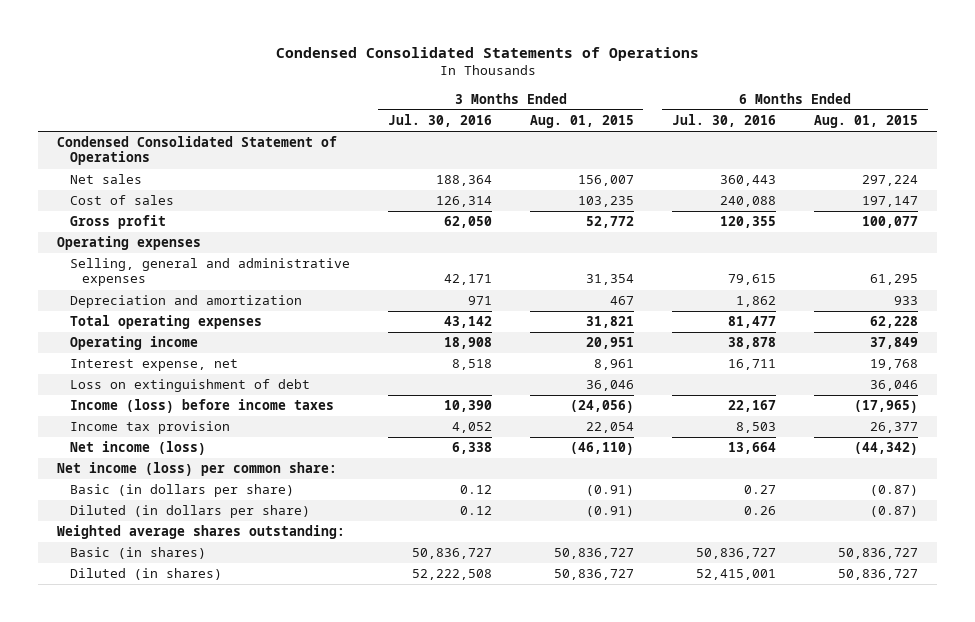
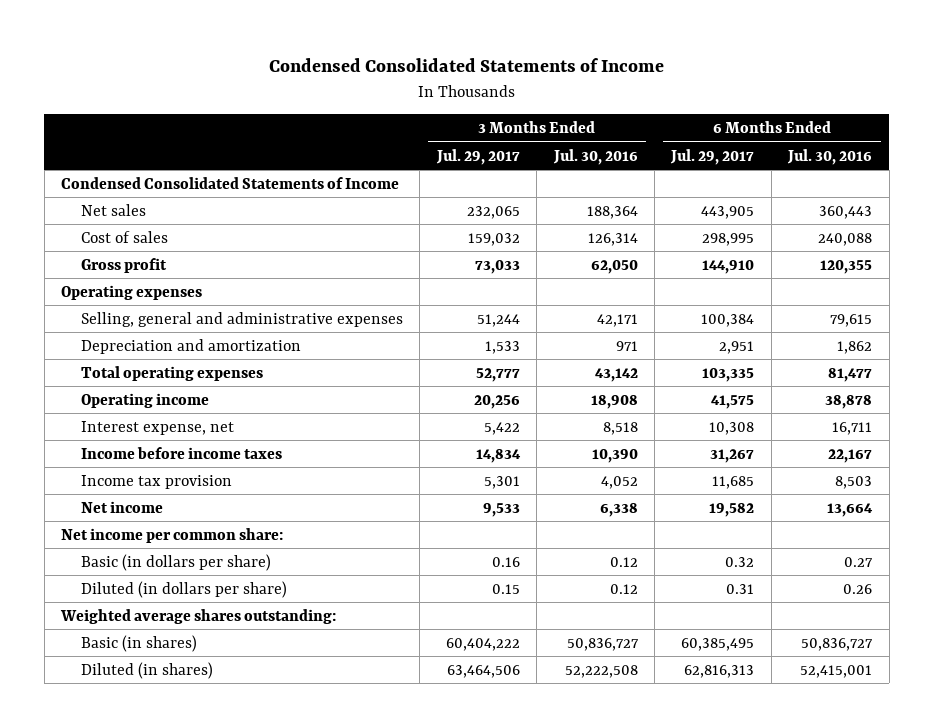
[275,47,699,62] Condensed Consolidated Statements of Operations -> [268,58,664,73] Condensed Consolidated Statements of Income
[529,114,634,128] Aug. 01, 2015 -> none
[814,114,919,128] Aug. 01, 2015 -> none
none -> [435,148,520,165] Jul. 29, 2017
none -> [670,148,755,165] Jul. 29, 2017
[57,136,338,166] Condensed Consolidated Statement of Operations -> [61,176,400,189] Condensed Consolidated Statements of Income
[69,379,310,393] Loss on extinguishment of debt -> none
[69,399,334,414] Income (loss) before income taxes -> [80,446,282,459] Income before income taxes
[69,441,206,456] Net income (loss) -> [80,500,163,513] Net income
[57,462,338,477] Net income (loss) per common share: -> [61,527,284,543] Net income per common share:

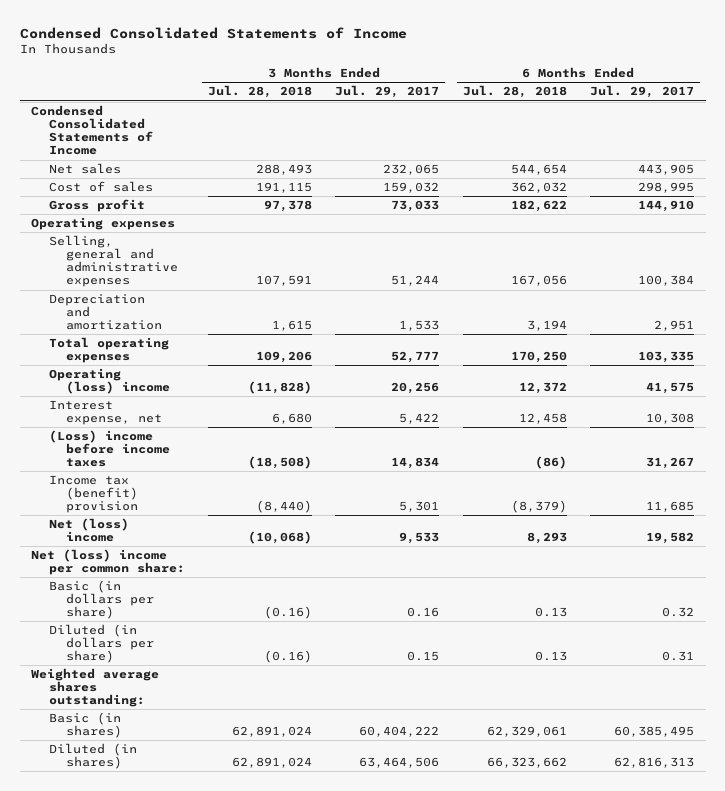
[552,148,638,165] Jul. 30, 2016 -> none
[787,148,873,165] Jul. 30, 2016 -> none
none -> [207,85,312,99] Jul. 28, 2018
none -> [462,85,567,99] Jul. 28, 2018
[80,392,209,408] Operating income -> [48,368,170,395] Operating (loss) income
[80,446,282,459] Income before income taxes -> [48,430,170,468] (Loss) income before income taxes
[80,474,232,489] Income tax provision -> [48,475,138,514] Income tax (benefit) provision
[80,500,163,513] Net income -> [48,518,129,543] Net (loss) income
[61,527,284,543] Net income per common share: -> [31,549,185,576] Net (loss) income per common share:

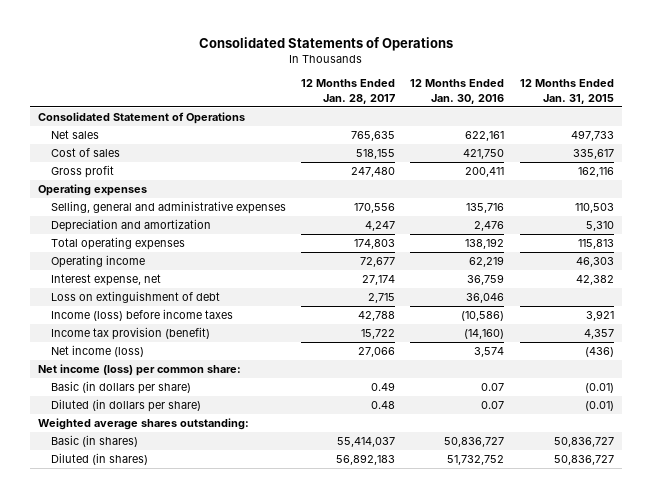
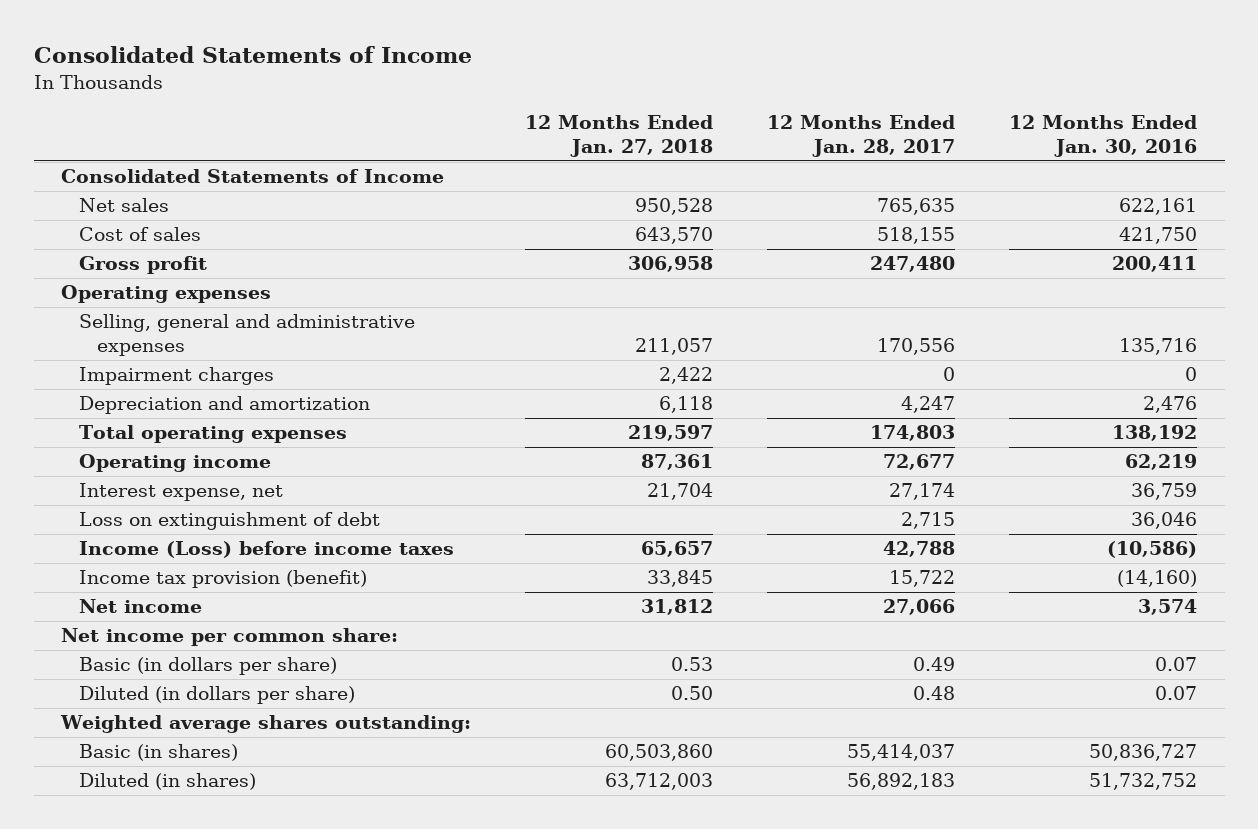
[198,36,453,51] Consolidated Statements of Operations -> [33,46,472,64] Consolidated Statements of Income
[519,79,614,104] 12 Months Ended Jan. 31, 2015 -> none
none -> [525,115,714,158] 12 Months Ended Jan. 27, 2018
[38,112,246,125] Consolidated Statement of Operations -> [61,169,445,184] Consolidated Statements of Income
none -> [78,367,274,386] Impairment charges
[50,309,233,322] Income (loss) before income taxes -> [78,541,454,559] Income (Loss) before income taxes
[50,345,144,358] Net income (loss) -> [78,599,202,614] Net income
[38,364,242,377] Net income (loss) per common share: -> [61,628,399,647] Net income per common share:

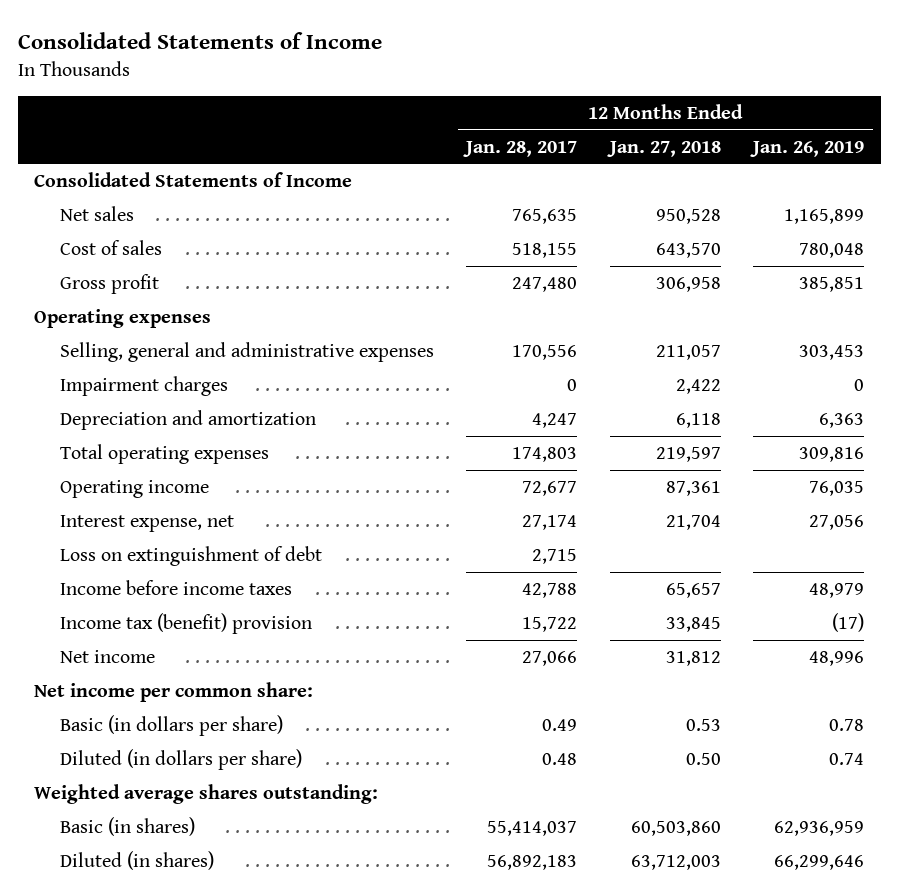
[1009,115,1198,158] 12 Months Ended Jan. 30, 2016 -> none
none -> [750,140,865,157] Jan. 26, 2019
[78,541,454,559] Income (Loss) before income taxes -> [59,579,292,595] Income before income taxes
[78,570,367,589] Income tax provision (benefit) -> [59,612,312,634] Income tax (benefit) provision

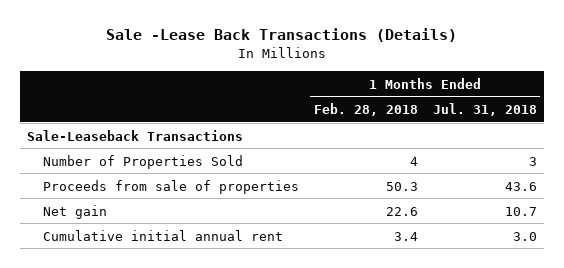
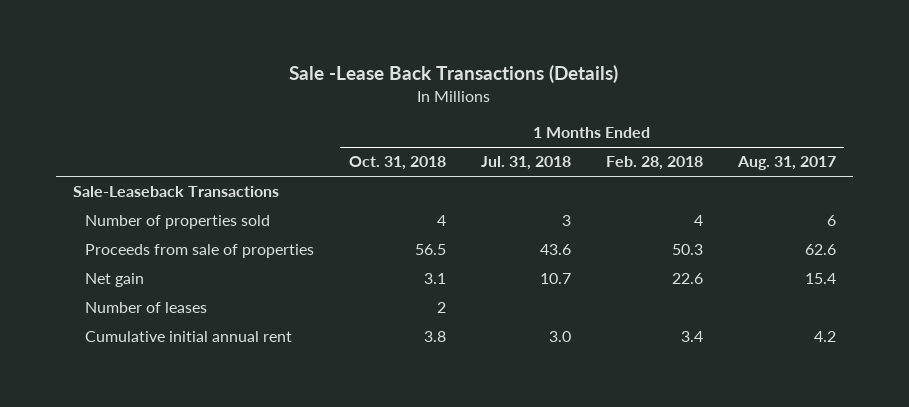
none -> [348,156,446,171] Oct. 31, 2018
none -> [736,156,836,171] Aug. 31, 2017
[42,154,243,169] Number of Properties Sold -> [84,215,270,230] Number of properties sold
none -> [84,302,207,314] Number of leases

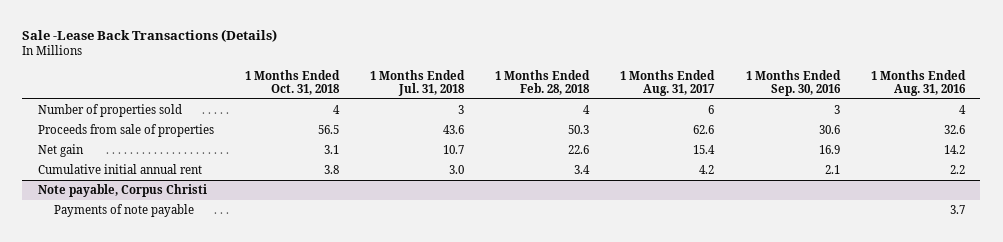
none -> [745,70,841,97] 1 Months Ended Sep. 30, 2016
none -> [870,70,966,97] 1 Months Ended Aug. 31, 2016
[73,186,280,198] Sale-Leaseback Transactions -> none
[84,302,207,314] Number of leases -> none
none -> [37,183,207,197] Note payable, Corpus Christi
none -> [53,203,194,217] Payments of note payable

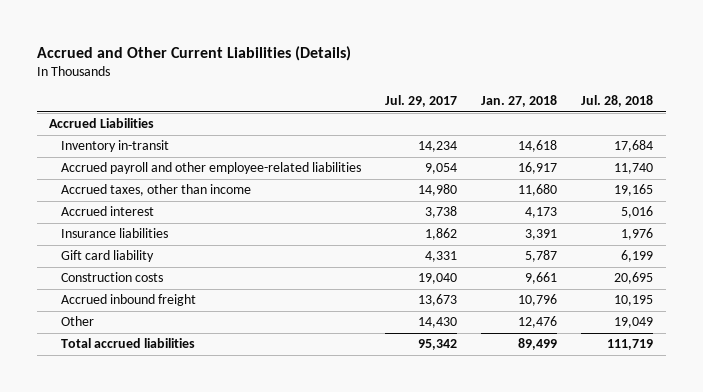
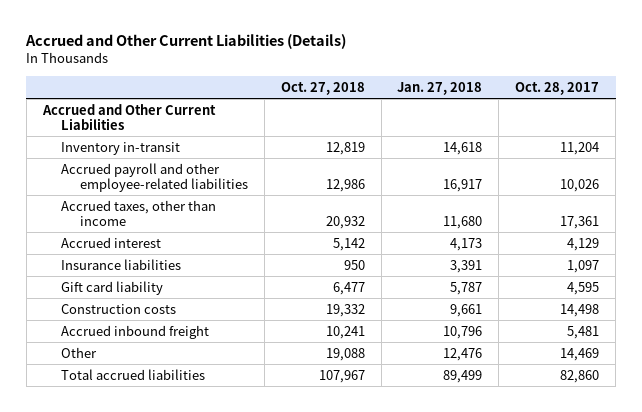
[385,94,458,107] Jul. 29, 2017 -> none
[581,94,654,107] Jul. 28, 2018 -> none
none -> [280,81,365,95] Oct. 27, 2018
none -> [515,81,600,95] Oct. 28, 2017
[49,118,155,129] Accrued Liabilities -> [41,103,216,130] Accrued and Other Current Liabilities

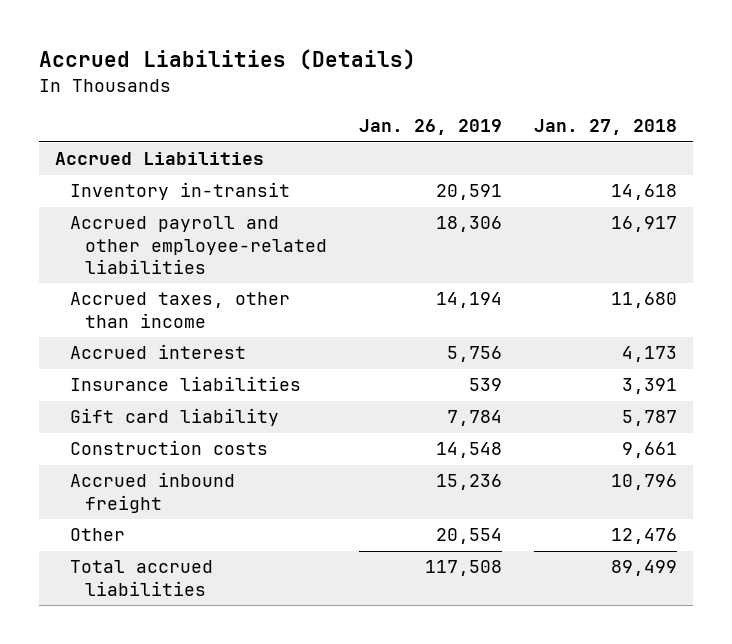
[25,33,347,49] Accrued and Other Current Liabilities (Details) -> [39,49,417,71] Accrued Liabilities (Details)
[280,81,365,95] Oct. 27, 2018 -> none
[515,81,600,95] Oct. 28, 2017 -> none
none -> [359,119,503,136] Jan. 26, 2019
[41,103,216,130] Accrued and Other Current Liabilities -> [55,152,265,166] Accrued Liabilities

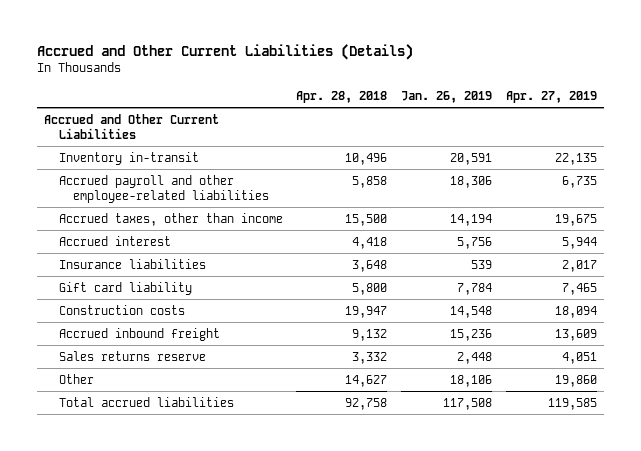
[39,49,417,71] Accrued Liabilities (Details) -> [37,43,414,60] Accrued and Other Current Liabilities (Details)
[534,119,678,136] Jan. 27, 2018 -> none
none -> [296,90,388,103] Apr. 28, 2018
none -> [505,90,597,103] Apr. 27, 2019
[55,152,265,166] Accrued Liabilities -> [44,113,220,139] Accrued and Other Current Liabilities
none -> [58,350,206,361] Sales returns reserve
[436,528,503,545] 20,554 -> [450,374,493,387] 18,106

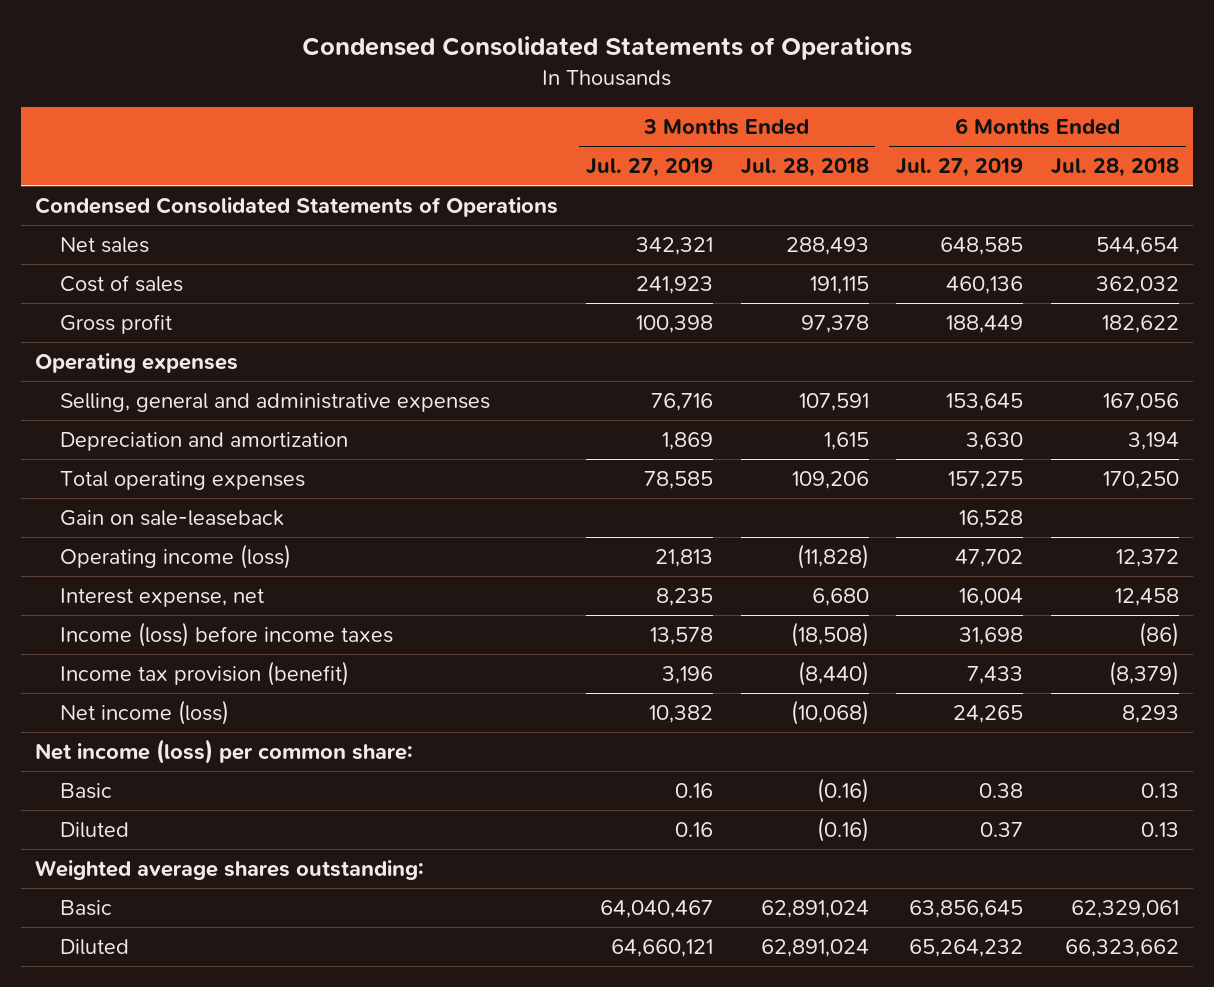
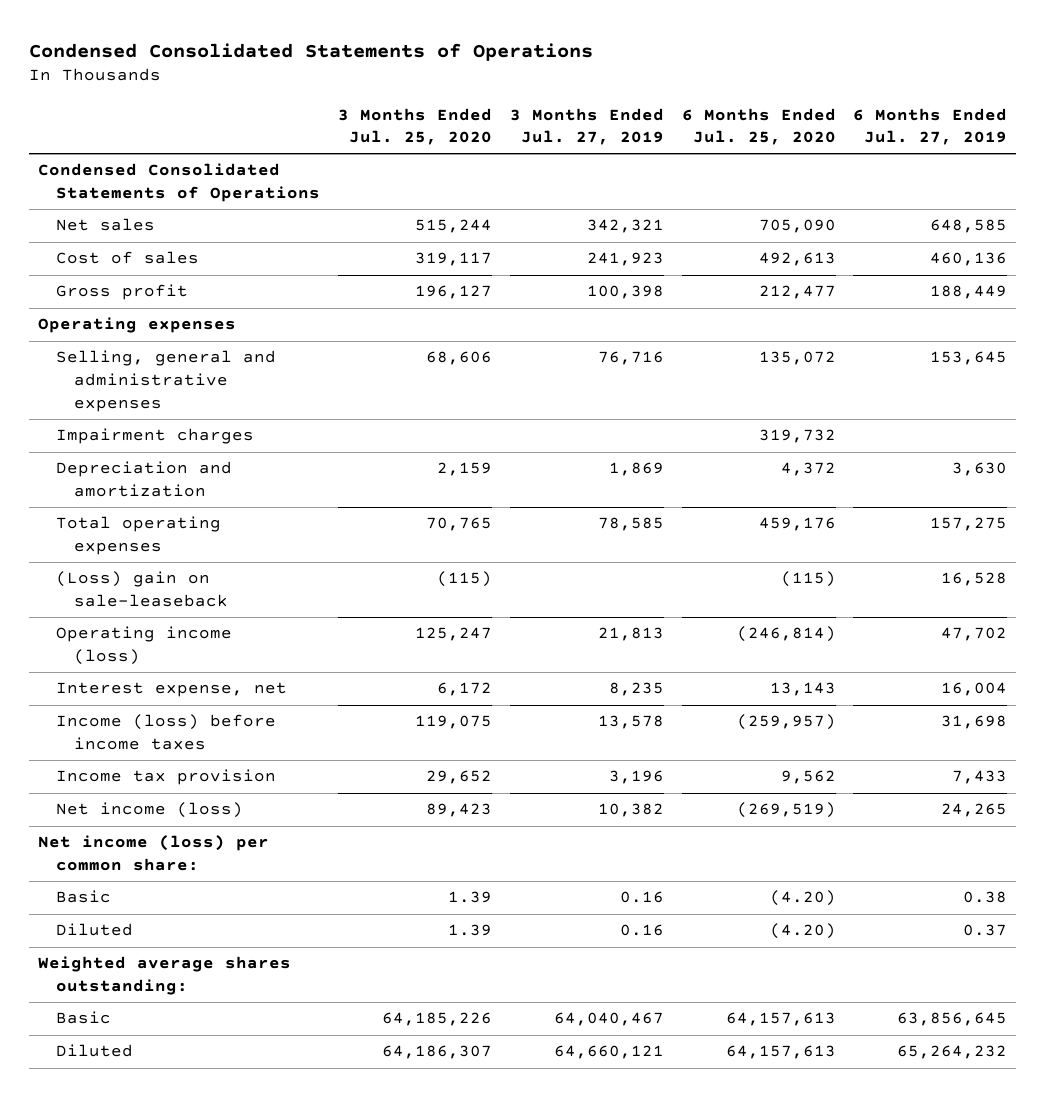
[740,158,869,178] Jul. 28, 2018 -> none
[1051,158,1180,178] Jul. 28, 2018 -> none
none -> [337,107,492,146] 3 Months Ended Jul. 25, 2020
none -> [681,107,836,146] 6 Months Ended Jul. 25, 2020
none -> [56,428,255,445] Impairment charges
[60,510,285,527] Gain on sale-leaseback -> [56,571,229,608] (Loss) gain on sale-leaseback
[60,661,350,687] Income tax provision (benefit) -> [56,769,277,786] Income tax provision

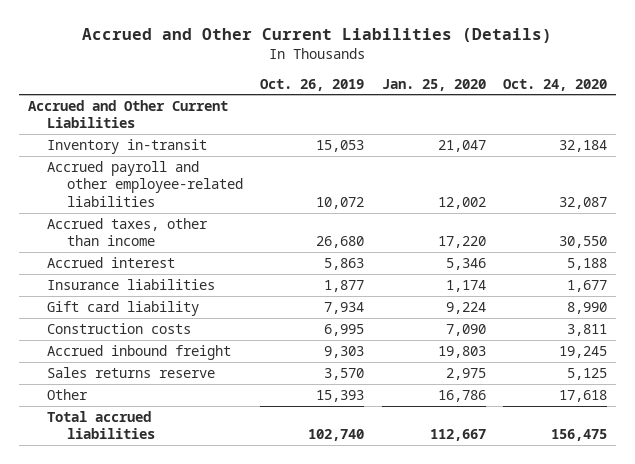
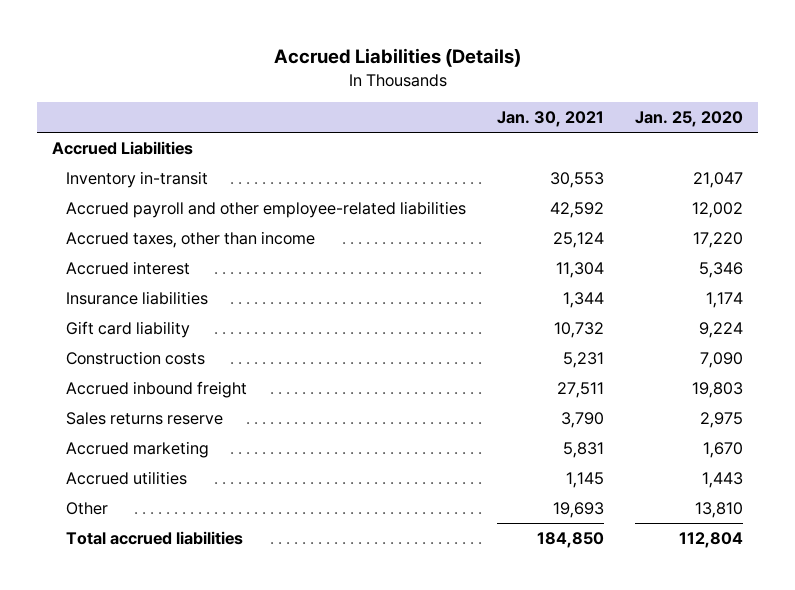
[82,28,553,44] Accrued and Other Current Liabilities (Details) -> [273,48,521,68] Accrued Liabilities (Details)
[260,78,365,91] Oct. 26, 2019 -> none
[503,78,608,91] Oct. 24, 2020 -> none
none -> [496,111,604,128] Jan. 30, 2021
[27,99,228,129] Accrued and Other Current Liabilities -> [52,140,194,155] Accrued Liabilities
none -> [66,440,210,458] Accrued marketing
none -> [66,470,188,485] Accrued utilities
[437,389,486,402] 16,786 -> [694,501,743,518] 13,810
[429,429,486,442] 112,667 -> [678,531,743,548] 112,804

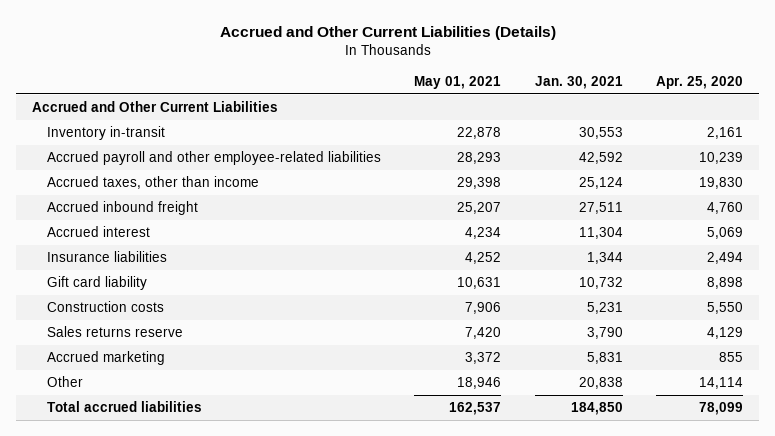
[273,48,521,68] Accrued Liabilities (Details) -> [219,25,556,40] Accrued and Other Current Liabilities (Details)
[634,111,743,128] Jan. 25, 2020 -> none
none -> [414,76,502,90] May 01, 2021
none -> [655,76,743,90] Apr. 25, 2020
[52,140,194,155] Accrued Liabilities -> [32,101,279,113] Accrued and Other Current Liabilities
[66,380,248,398] Accrued inbound freight -> [47,201,199,216] Accrued inbound freight
[66,470,188,485] Accrued utilities -> none
[552,501,604,518] 19,693 -> [578,377,623,390] 20,838

